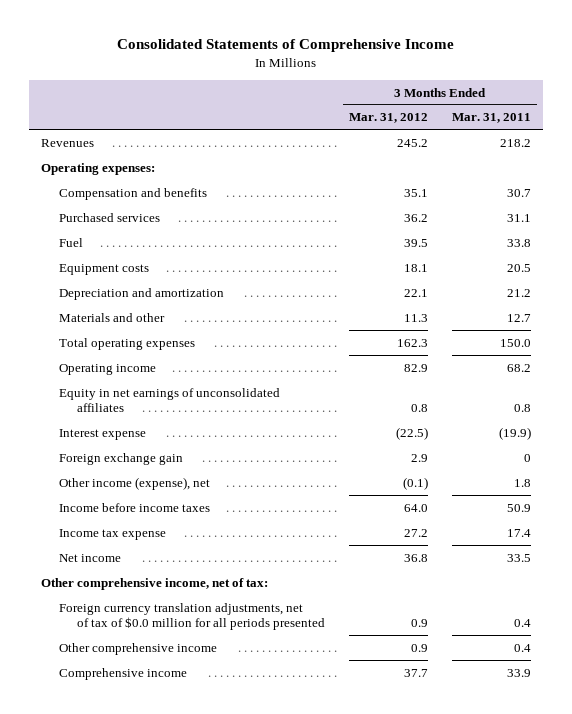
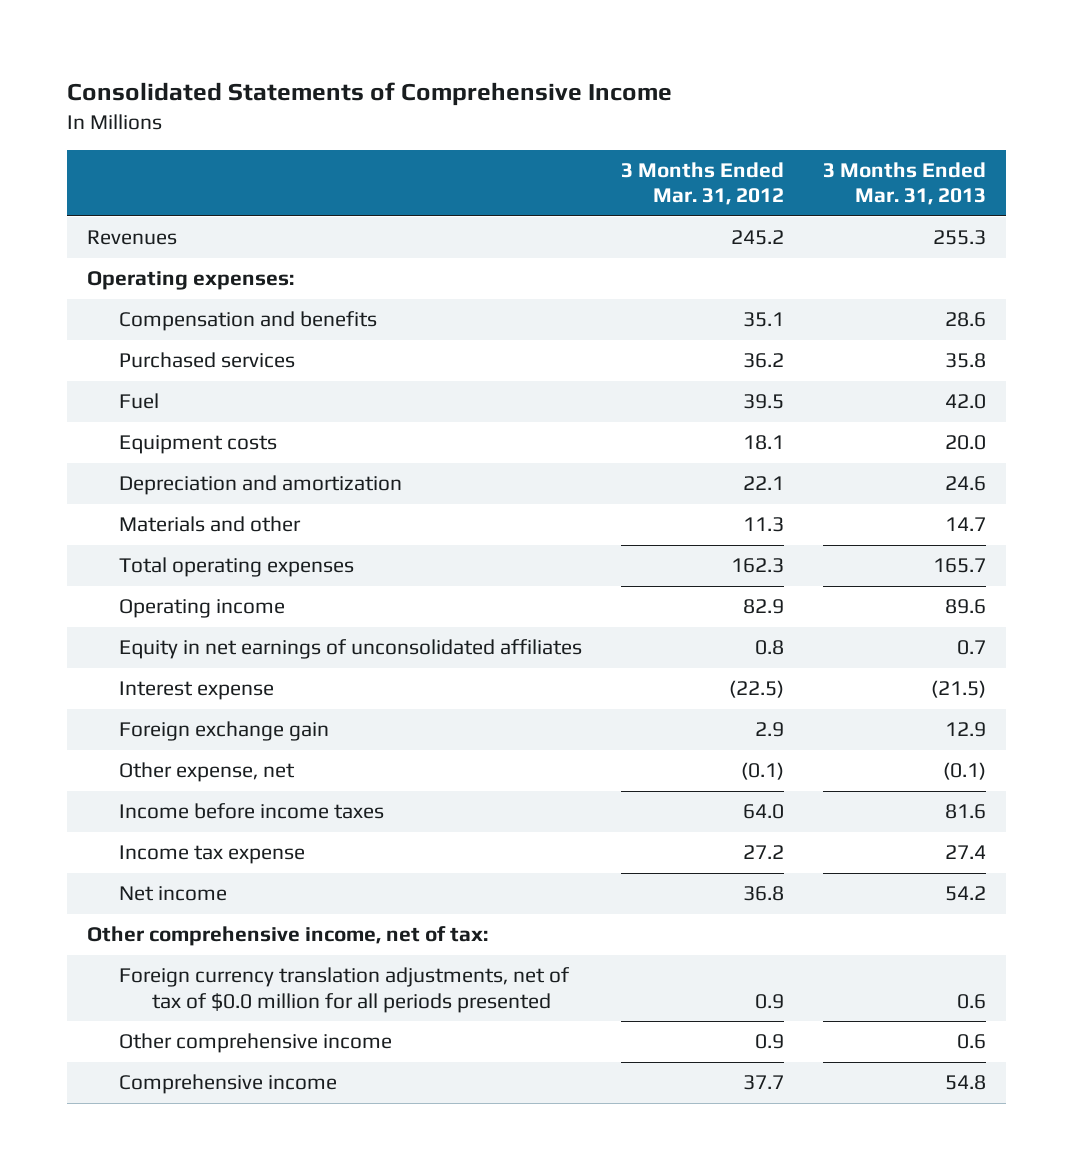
[451,113,531,124] Mar. 31, 2011 -> none
none -> [823,161,987,206] 3 Months Ended Mar. 31, 2013
[58,476,210,490] Other income (expense), net -> [119,762,296,783] Other expense, net

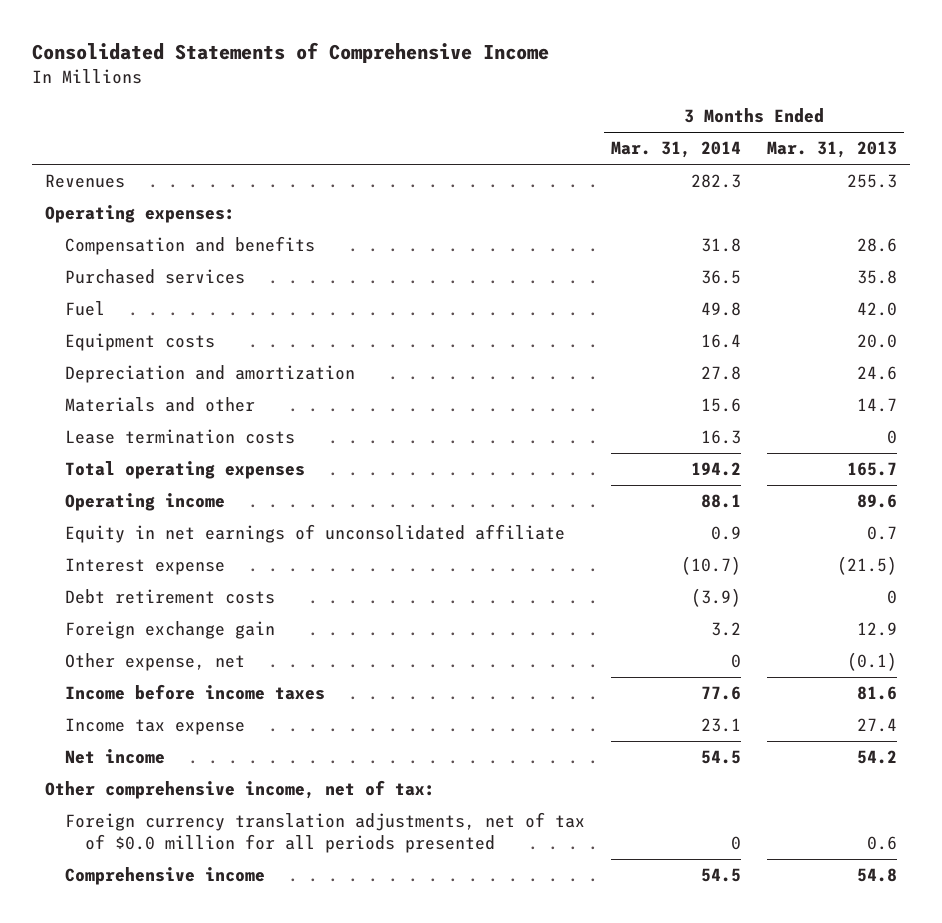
[621,161,785,206] 3 Months Ended Mar. 31, 2012 -> none
none -> [610,141,741,159] Mar. 31, 2014
none -> [64,429,295,445] Lease termination costs
[119,639,583,660] Equity in net earnings of unconsolidated affiliates -> [64,524,565,544] Equity in net earnings of unconsolidated affiliate
none -> [64,589,275,605] Debt retirement costs
[119,1033,393,1054] Other comprehensive income -> none

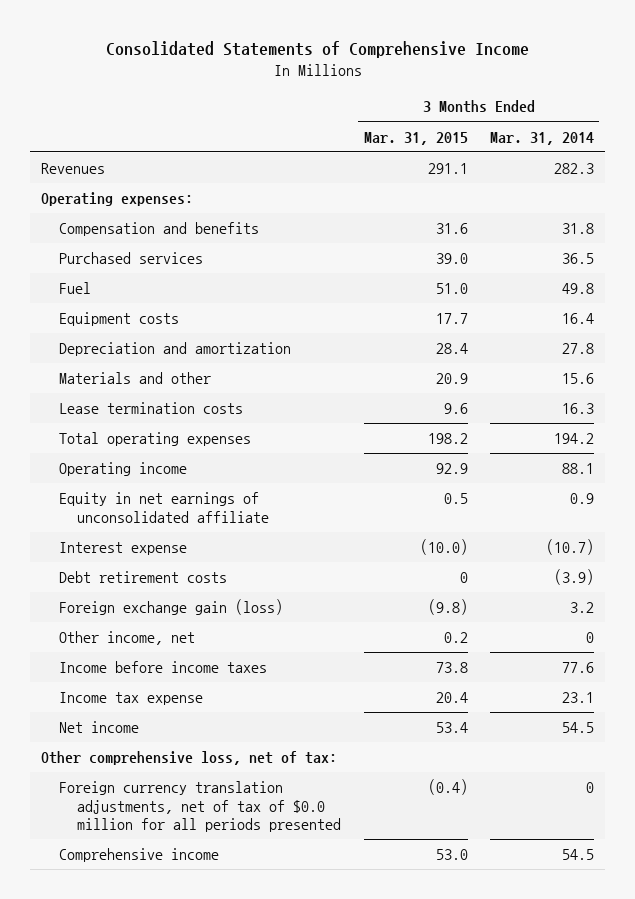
[767,141,898,159] Mar. 31, 2013 -> none
none -> [363,131,468,145] Mar. 31, 2015
[64,621,275,640] Foreign exchange gain -> [59,599,284,616] Foreign exchange gain (loss)
[64,653,245,672] Other expense, net -> [59,631,196,646] Other income, net
[44,780,435,800] Other comprehensive income, net of tax: -> [41,751,338,766] Other comprehensive loss, net of tax:

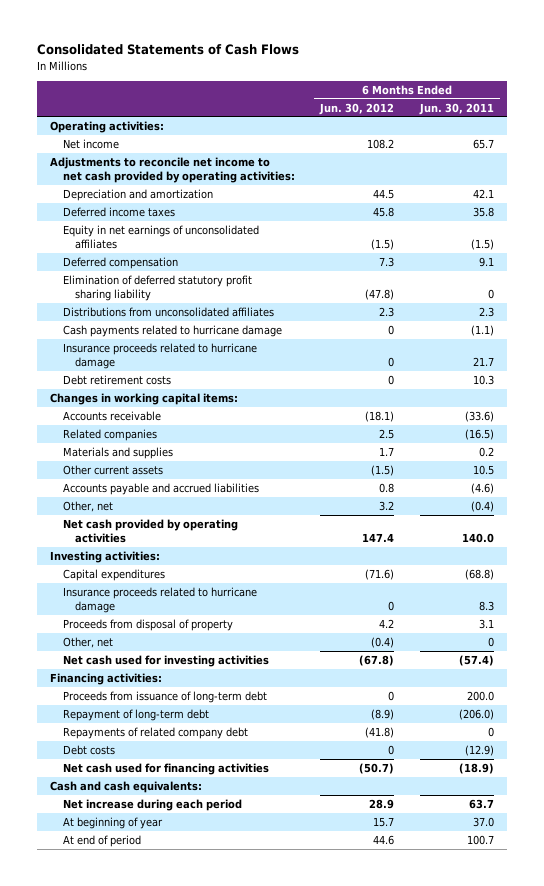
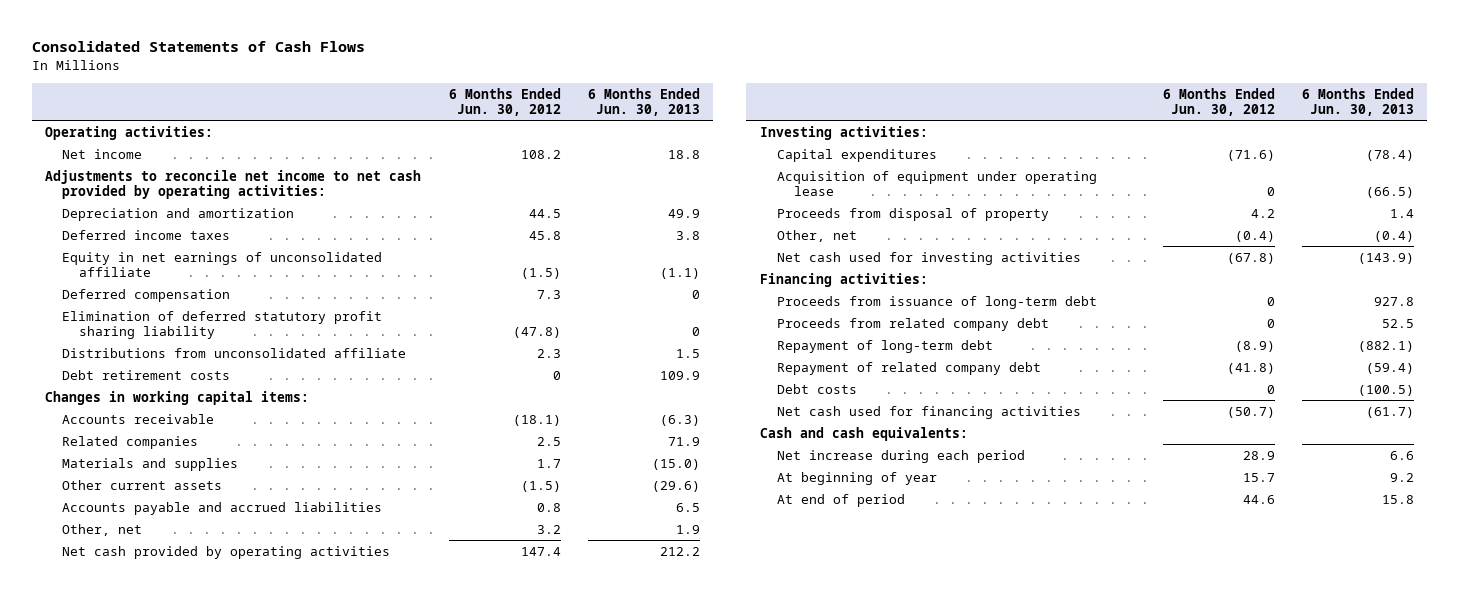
[418,102,494,115] Jun. 30, 2011 -> none
none -> [587,87,700,116] 6 Months Ended Jun. 30, 2013
[62,224,259,250] Equity in net earnings of unconsolidated affiliates -> [62,251,383,277] Equity in net earnings of unconsolidated affiliate
[62,324,282,337] Cash payments related to hurricane damage -> none
[62,342,257,370] Insurance proceeds related to hurricane damage -> none
[62,306,274,317] Distributions from unconsolidated affiliates -> [62,347,407,358] Distributions from unconsolidated affiliate
[62,586,257,614] Insurance proceeds related to hurricane damage -> none
none -> [776,170,1097,196] Acquisition of equipment under operating lease
none -> [776,317,1049,331] Proceeds from related company debt
[62,726,248,739] Repayments of related company debt -> [776,361,1041,375] Repayment of related company debt

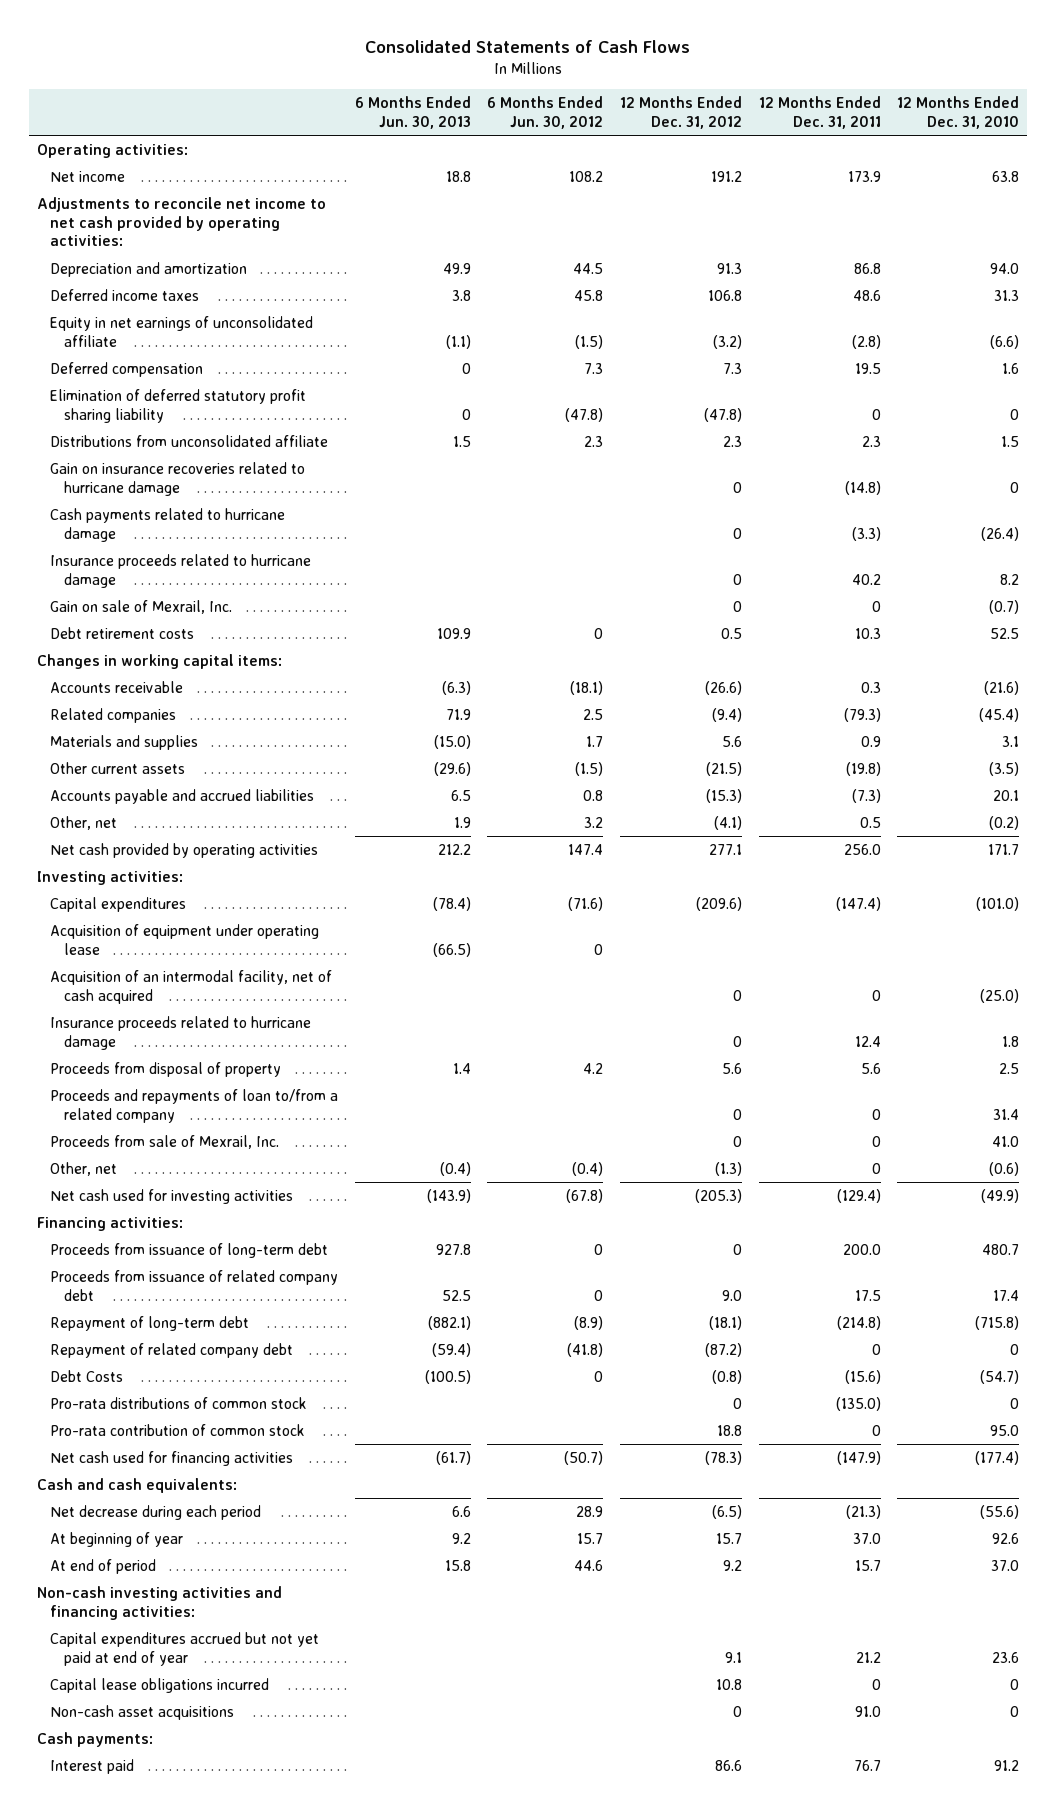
none -> [620,96,743,129] 12 Months Ended Dec. 31, 2012
none -> [758,96,881,129] 12 Months Ended Dec. 31, 2011
none -> [897,96,1020,129] 12 Months Ended Dec. 31, 2010
none -> [50,461,306,496] Gain on insurance recoveries related to hurricane damage
none -> [50,507,286,542] Cash payments related to hurricane damage
none -> [50,553,312,588] Insurance proceeds related to hurricane damage
none -> [50,599,233,614] Gain on sale of Mexrail, Inc.
none -> [50,969,333,1004] Acquisition of an intermodal facility, net of cash acquired
none -> [50,1015,312,1050] Insurance proceeds related to hurricane damage
none -> [50,1088,339,1123] Proceeds and repayments of loan to/from a related company
none -> [50,1134,280,1149] Proceeds from sale of Mexrail, Inc.
[776,317,1049,331] Proceeds from related company debt -> [50,1269,339,1301] Proceeds from issuance of related company debt
[776,383,857,394] Debt costs -> [50,1369,124,1382] Debt Costs
none -> [50,1396,308,1409] Pro-rata distributions of common stock
none -> [50,1423,306,1436] Pro-rata contribution of common stock
[776,449,1025,463] Net increase during each period -> [50,1504,262,1520] Net decrease during each period
none -> [37,1585,283,1620] Non-cash investing activities and financing activities:
none -> [50,1631,320,1666] Capital expenditures accrued but not yet paid at end of year
none -> [50,1677,270,1693] Capital lease obligations incurred
none -> [50,1704,235,1720] Non-cash asset acquisitions
none -> [37,1731,154,1747] Cash payments:
none -> [50,1758,135,1774] Interest paid

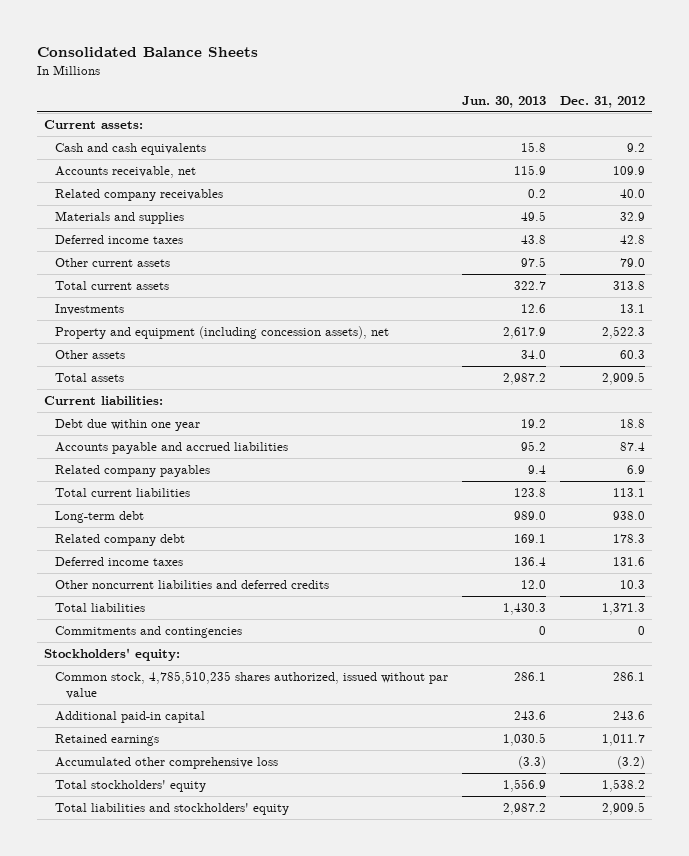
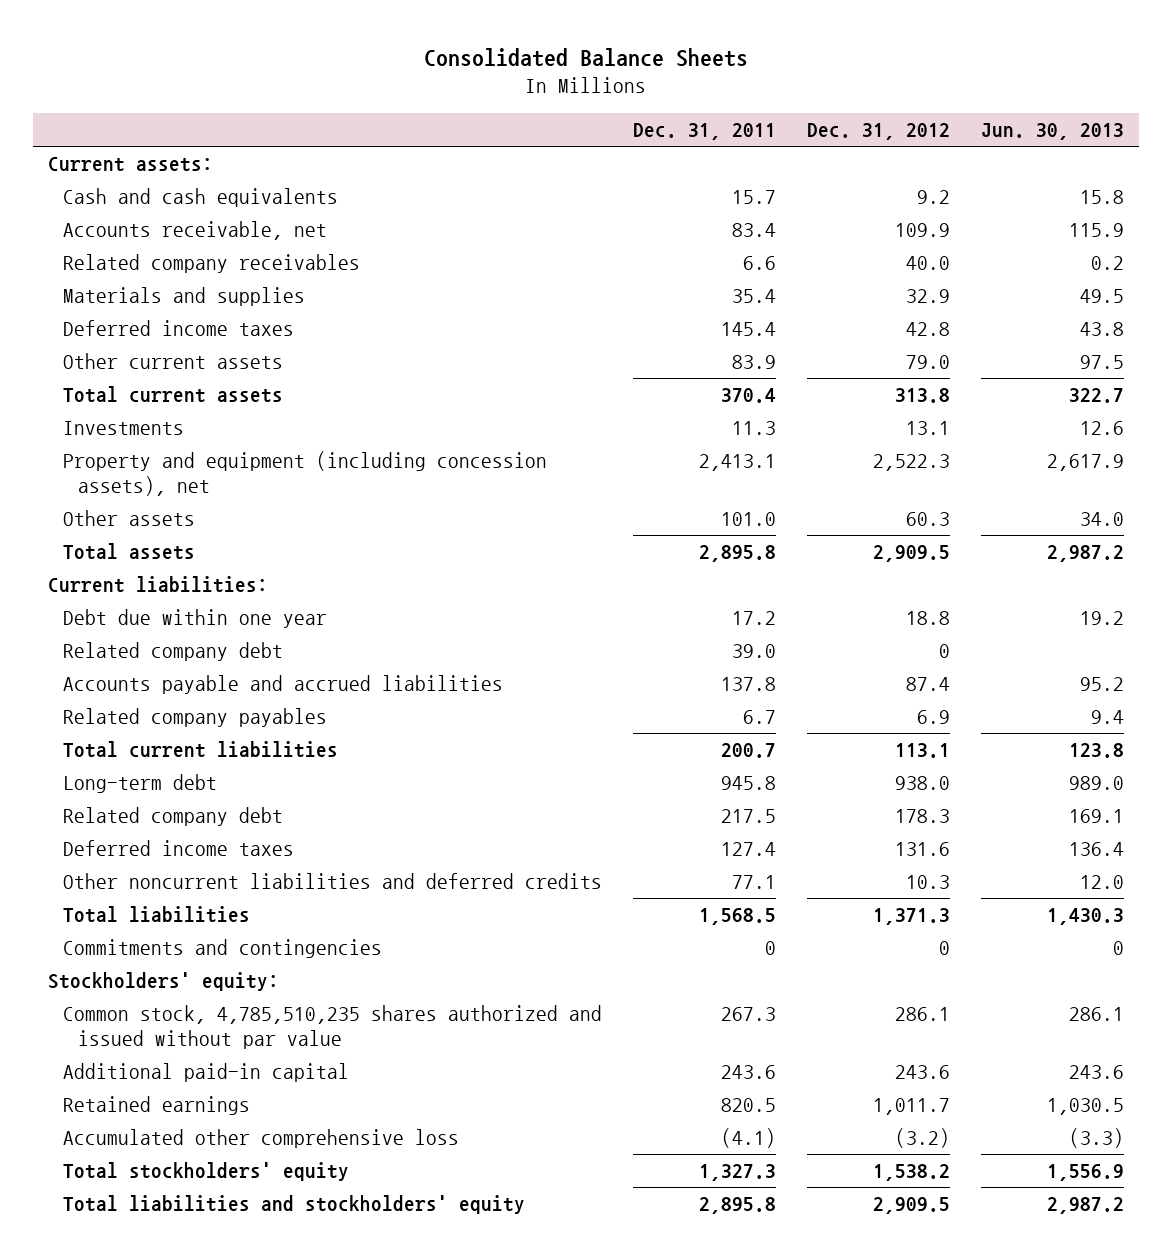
none -> [632,122,776,140] Dec. 31, 2011
none -> [62,642,283,662] Related company debt
[54,671,448,700] Common stock, 4,785,510,235 shares authorized, issued without par value -> [62,1005,602,1050] Common stock, 4,785,510,235 shares authorized and issued without par value

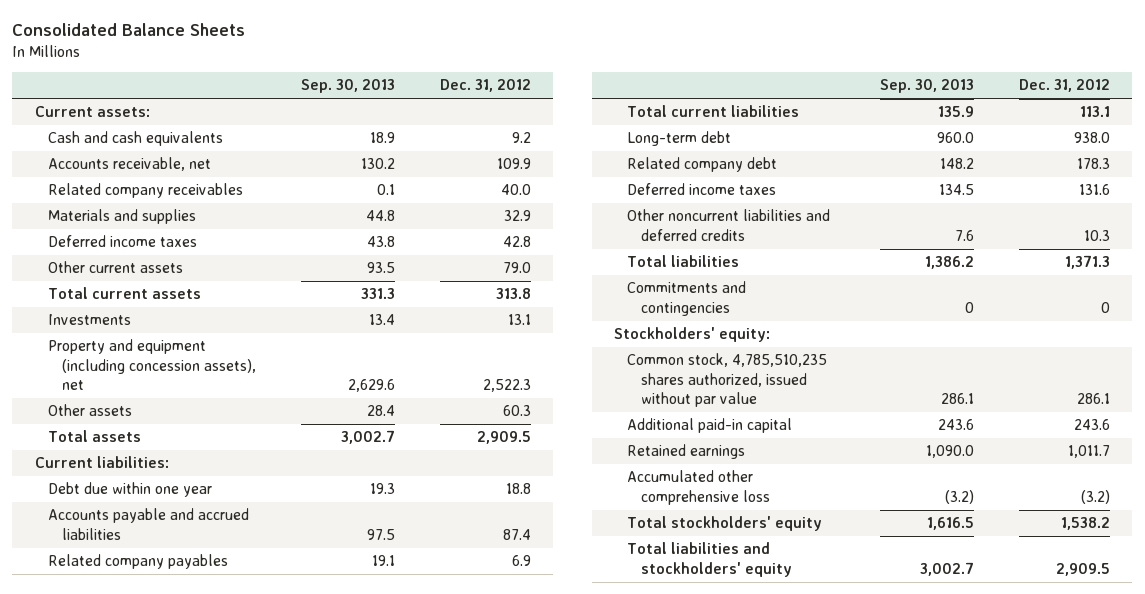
[632,122,776,140] Dec. 31, 2011 -> none
[980,122,1124,140] Jun. 30, 2013 -> none
none -> [300,79,395,94] Sep. 30, 2013
[62,642,283,662] Related company debt -> none
[62,1005,602,1050] Common stock, 4,785,510,235 shares authorized and issued without par value -> [627,353,828,408] Common stock, 4,785,510,235 shares authorized, issued without par value

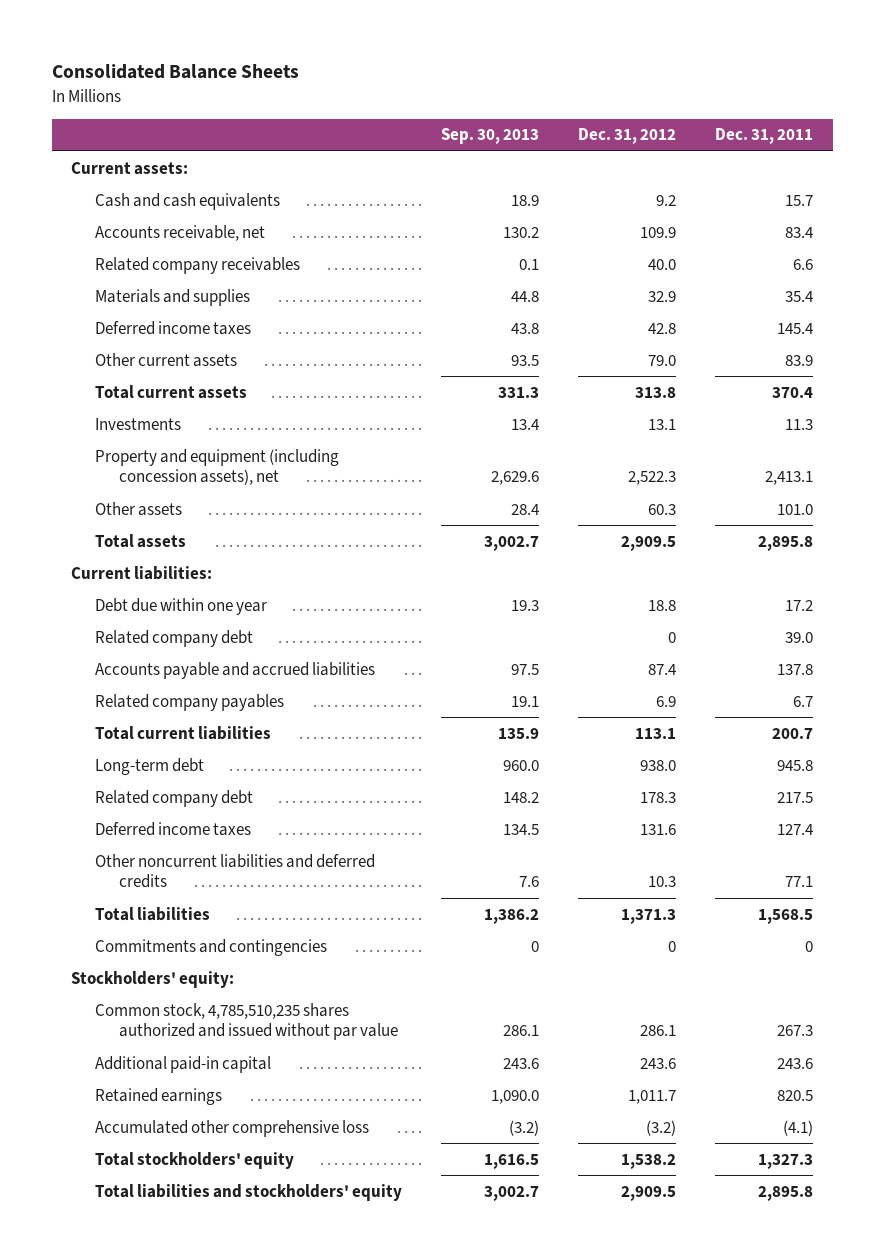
none -> [715,128,814,145] Dec. 31, 2011
none -> [95,629,254,647] Related company debt
[627,353,828,408] Common stock, 4,785,510,235 shares authorized, issued without par value -> [95,1002,399,1041] Common stock, 4,785,510,235 shares authorized and issued without par value

